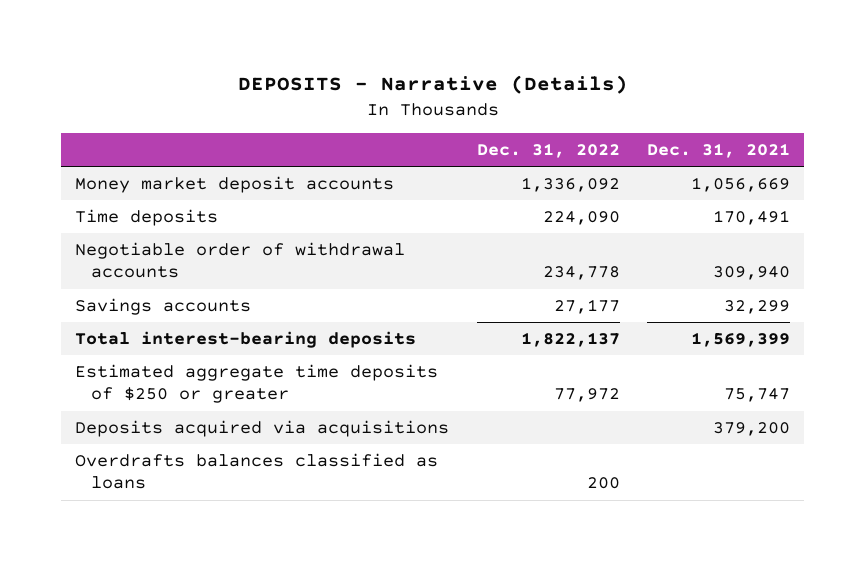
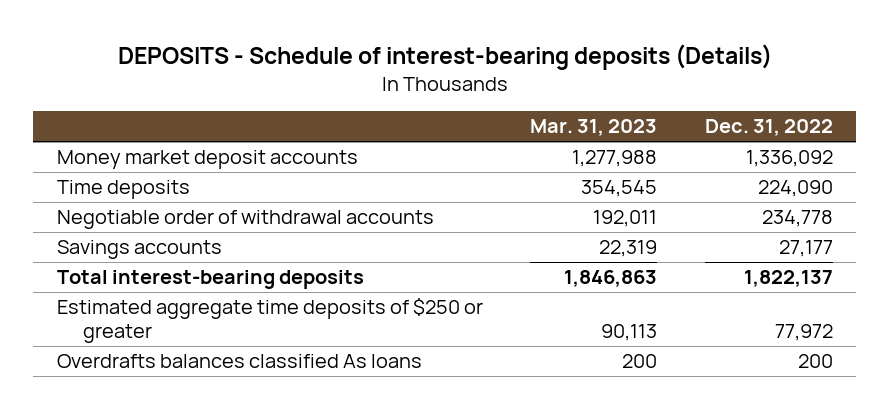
[237,74,628,94] DEPOSITS - Narrative (Details) -> [117,44,772,71] DEPOSITS - Schedule of interest-bearing deposits (Details)
[647,142,791,158] Dec. 31, 2021 -> none
none -> [530,119,658,137] Mar. 31, 2023
[75,419,450,437] Deposits acquired via acquisitions -> none
[75,452,439,490] Overdrafts balances classified as loans -> [56,354,422,369] Overdrafts balances classified As loans

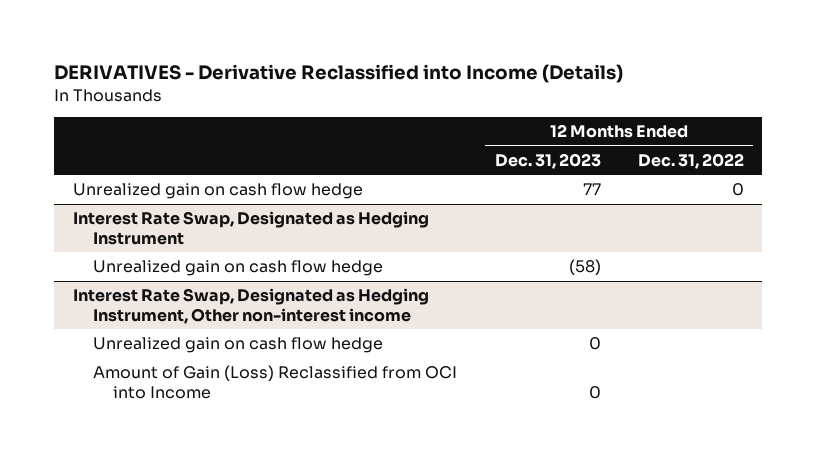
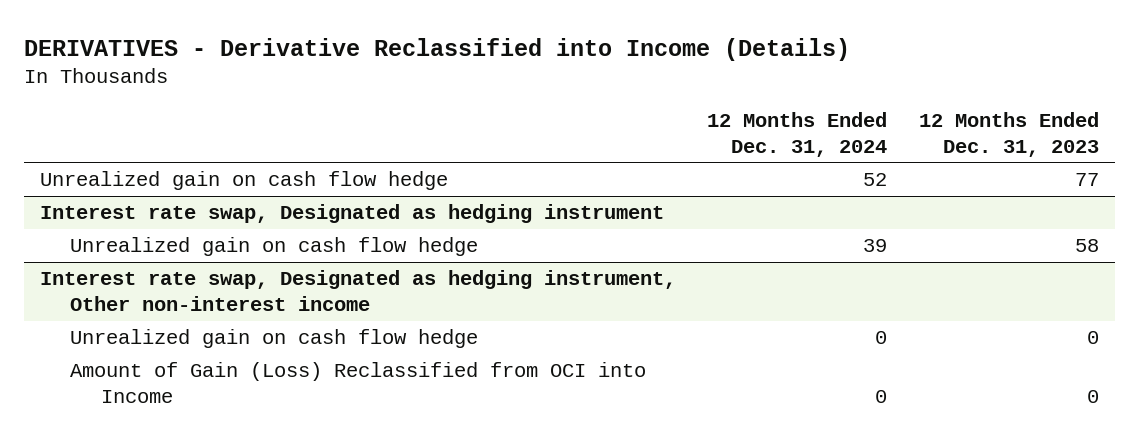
[637,152,744,169] Dec. 31, 2022 -> none
none -> [707,111,888,157] 12 Months Ended Dec. 31, 2024
[73,211,430,245] Interest Rate Swap, Designated as Hedging Instrument -> [39,204,664,224] Interest rate swap, Designated as hedging instrument
[568,259,601,276] (58) -> [1074,239,1099,253] 58
[73,288,430,324] Interest Rate Swap, Designated as Hedging Instrument, Other non-interest income -> [39,270,676,312] Interest rate swap, Designated as hedging instrument, Other non-interest income

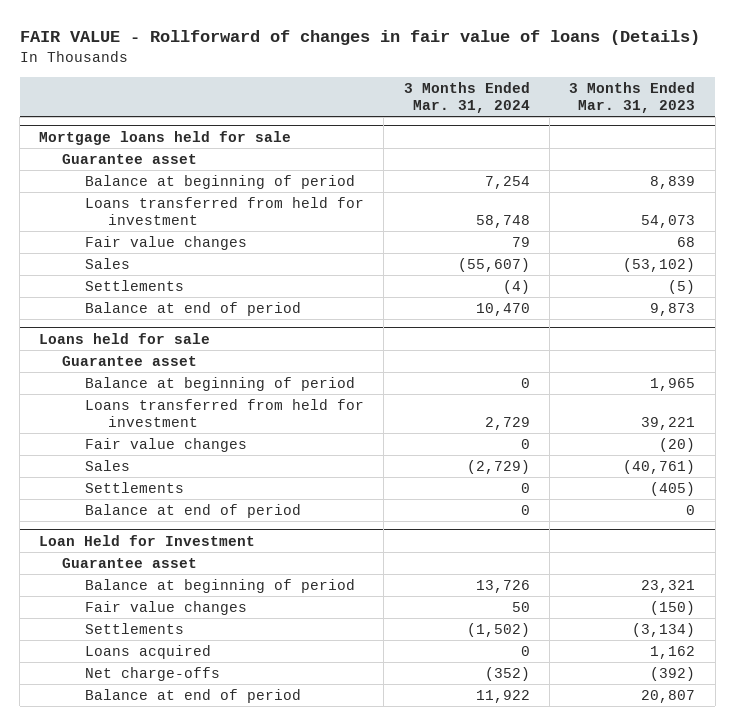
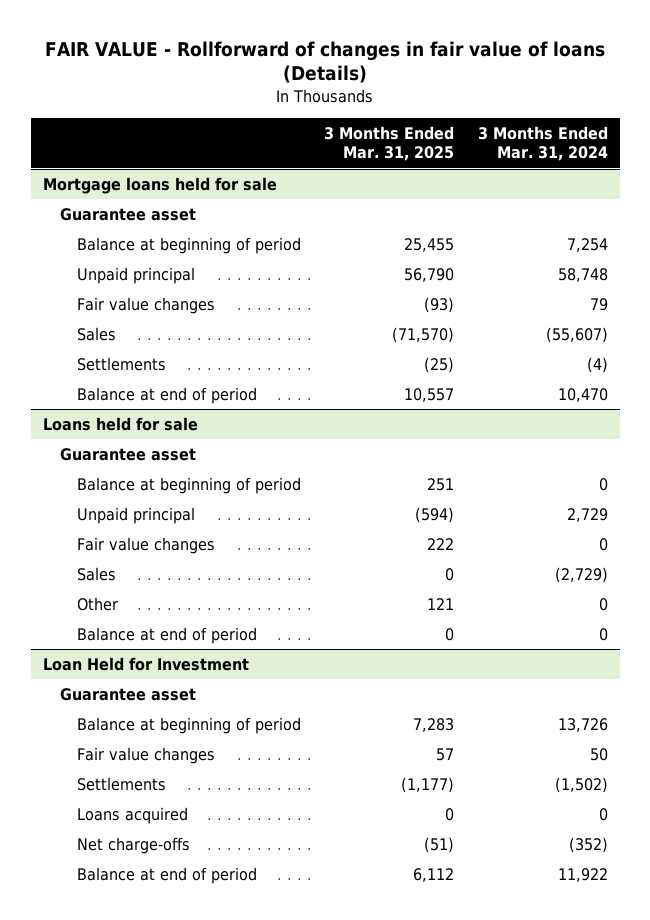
[569,82,696,114] 3 Months Ended Mar. 31, 2023 -> none
none -> [324,126,455,162] 3 Months Ended Mar. 31, 2025
[84,196,364,226] Loans transferred from held for investment -> [76,267,195,285] Unpaid principal
[84,398,364,428] Loans transferred from held for investment -> [76,507,195,525] Unpaid principal
[84,481,184,493] Settlements -> none
none -> [76,597,118,612] Other

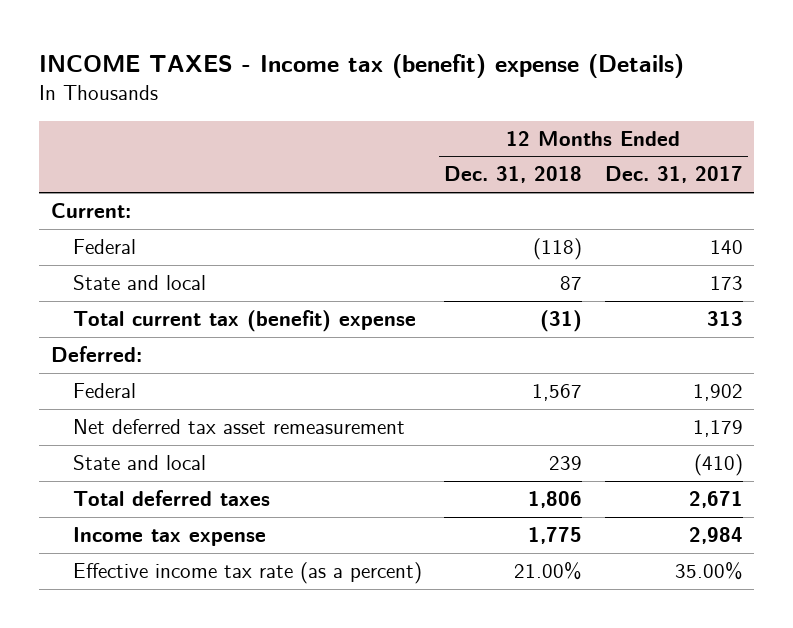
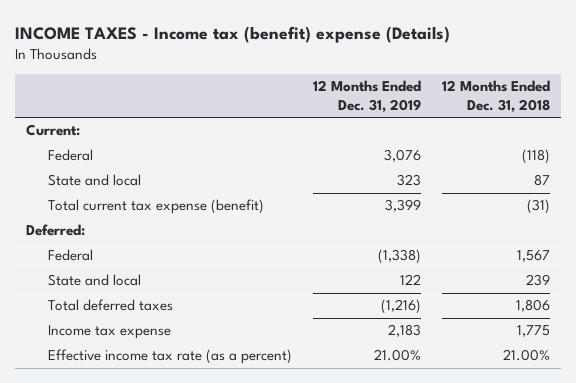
[604,166,743,184] Dec. 31, 2017 -> none
none -> [313,80,422,113] 12 Months Ended Dec. 31, 2019
[72,310,416,333] Total current tax (benefit) expense -> [48,199,265,215] Total current tax expense (benefit)
[72,419,405,435] Net deferred tax asset remeasurement -> none

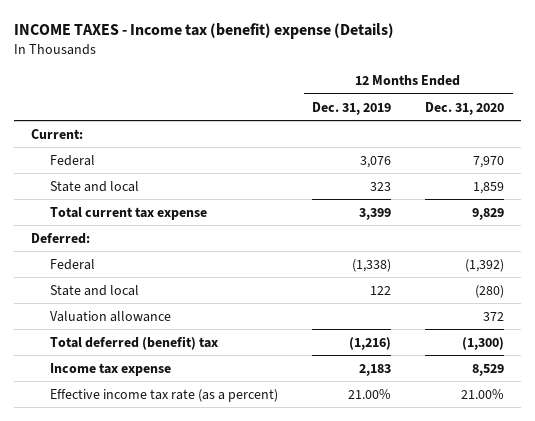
[442,80,551,113] 12 Months Ended Dec. 31, 2018 -> none
none -> [425,101,505,115] Dec. 31, 2020
[48,199,265,215] Total current tax expense (benefit) -> [50,206,208,220] Total current tax expense
none -> [50,310,172,322] Valuation allowance
[48,299,174,312] Total deferred taxes -> [50,335,219,350] Total deferred (benefit) tax

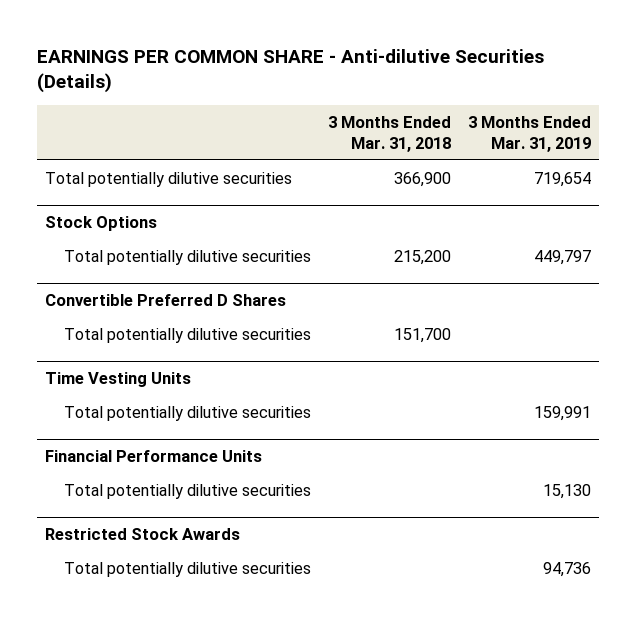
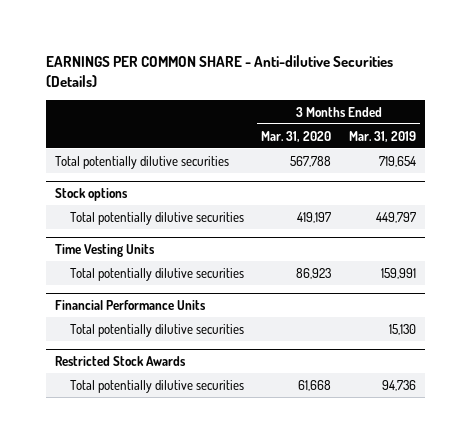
[328,115,452,152] 3 Months Ended Mar. 31, 2018 -> none
none -> [261,130,332,142] Mar. 31, 2020
[45,216,158,232] Stock Options -> [54,187,128,201] Stock options
[45,294,287,307] Convertible Preferred D Shares -> none
[64,327,312,343] Total potentially dilutive securities -> none

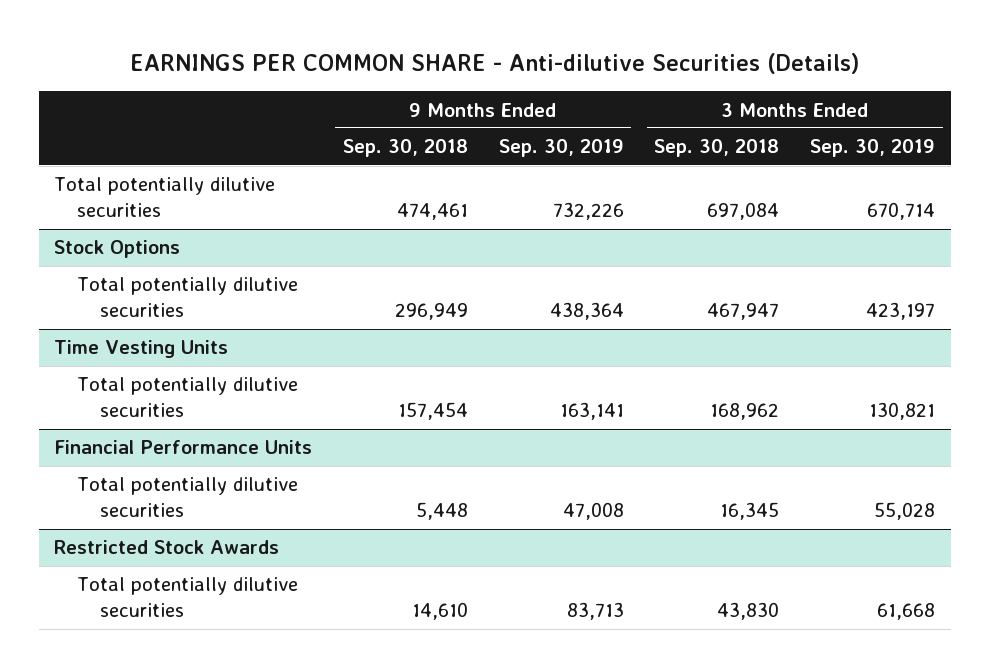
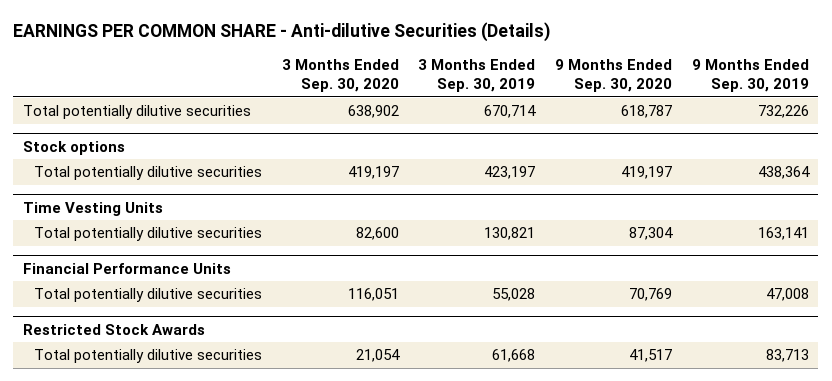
[342,139,468,158] Sep. 30, 2018 -> none
[654,139,780,158] Sep. 30, 2018 -> none
none -> [281,59,399,93] 3 Months Ended Sep. 30, 2020
none -> [554,59,672,93] 9 Months Ended Sep. 30, 2020
[54,240,181,259] Stock Options -> [23,140,126,155] Stock options

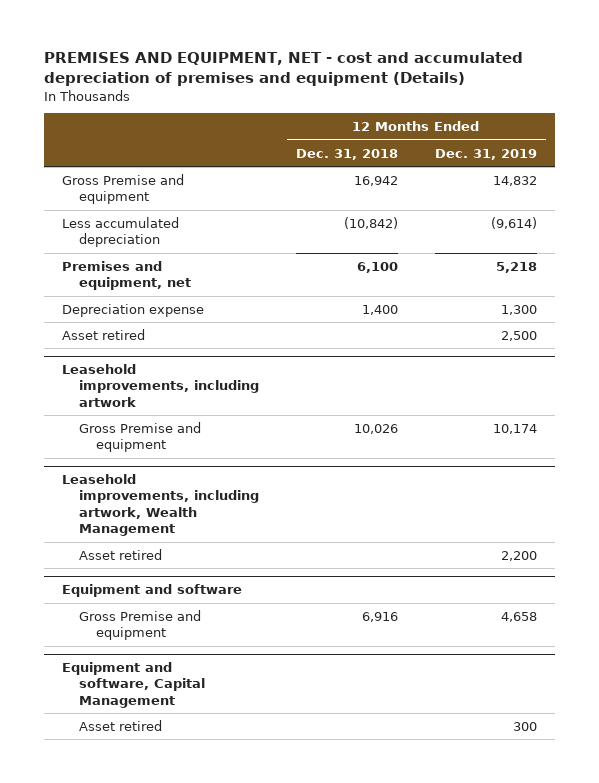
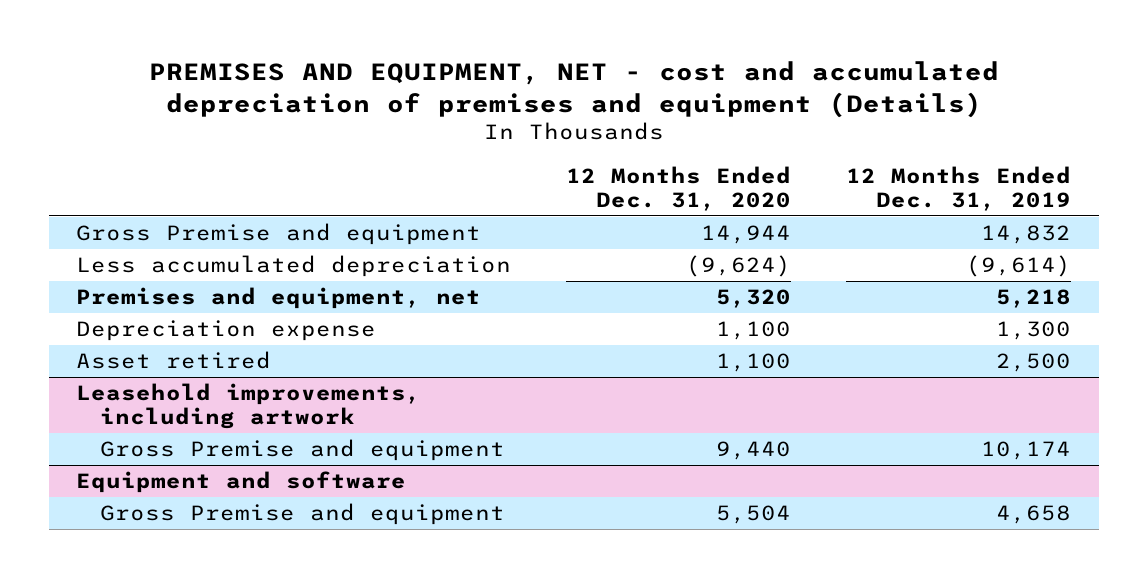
[295,148,398,160] Dec. 31, 2018 -> none
none -> [566,165,792,211] 12 Months Ended Dec. 31, 2020
[62,474,259,537] Leasehold improvements, including artwork, Wealth Management -> none
[78,548,162,560] Asset retired -> none
[62,662,205,708] Equipment and software, Capital Management -> none
[78,719,162,731] Asset retired -> none

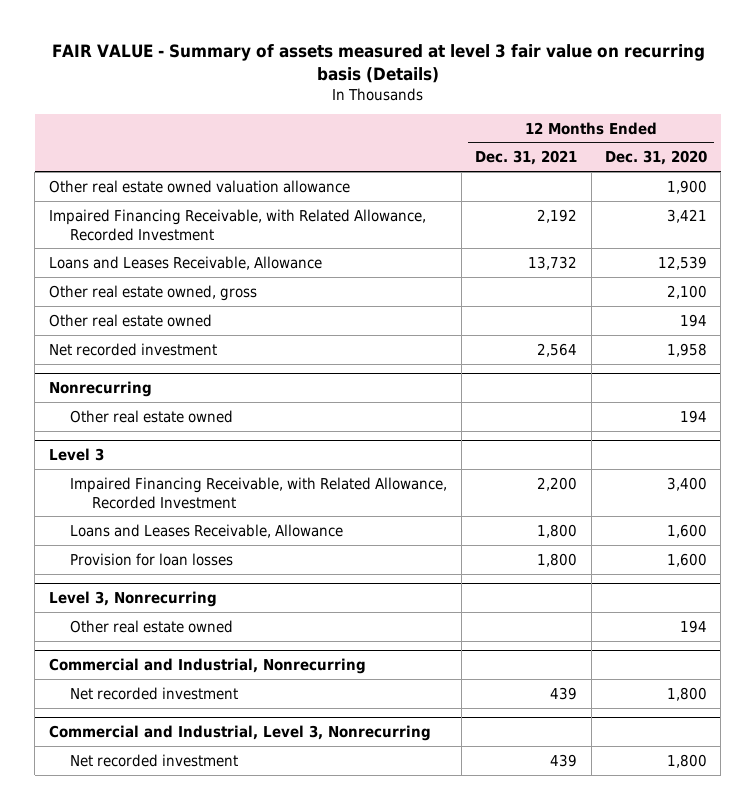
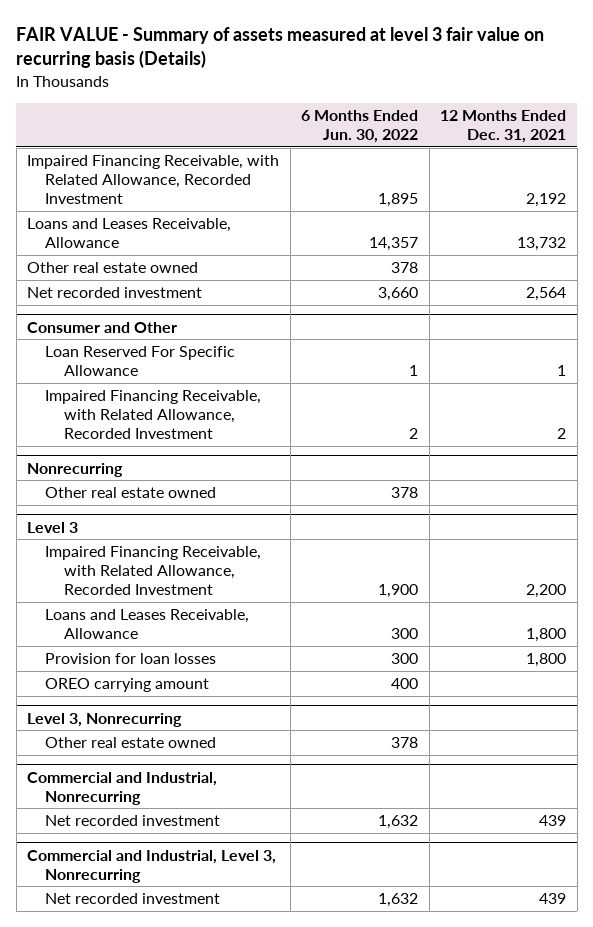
[604,150,707,166] Dec. 31, 2020 -> none
none -> [301,109,419,143] 6 Months Ended Jun. 30, 2022
[48,179,350,193] Other real estate owned valuation allowance -> none
[48,284,257,301] Other real estate owned, gross -> none
none -> [27,321,178,333] Consumer and Other
none -> [45,346,236,377] Loan Reserved For Specific Allowance
none -> [45,390,262,440] Impaired Financing Receivable, with Related Allowance, Recorded Investment
none -> [45,678,210,693] OREO carrying amount

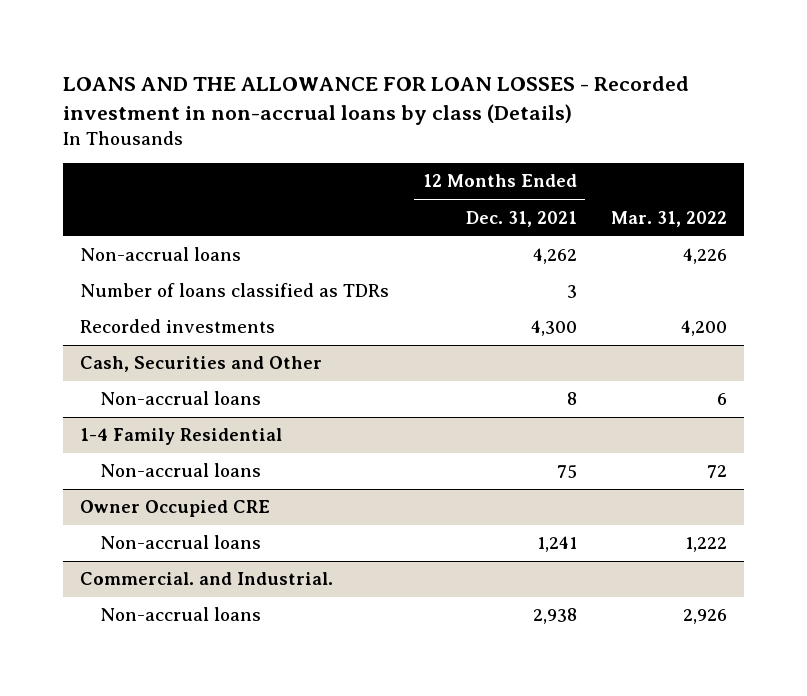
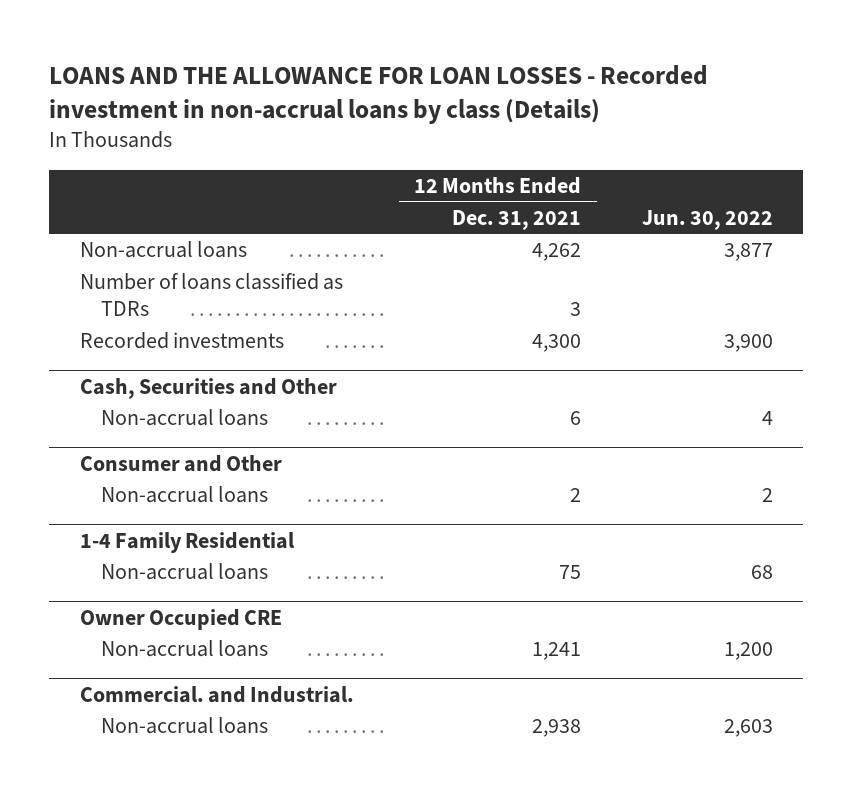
[610,210,727,227] Mar. 31, 2022 -> none
none -> [642,209,774,230] Jun. 30, 2022
[566,392,577,406] 8 -> [570,411,582,426] 6
none -> [79,454,282,472] Consumer and Other
none -> [101,486,269,504] Non-accrual loans

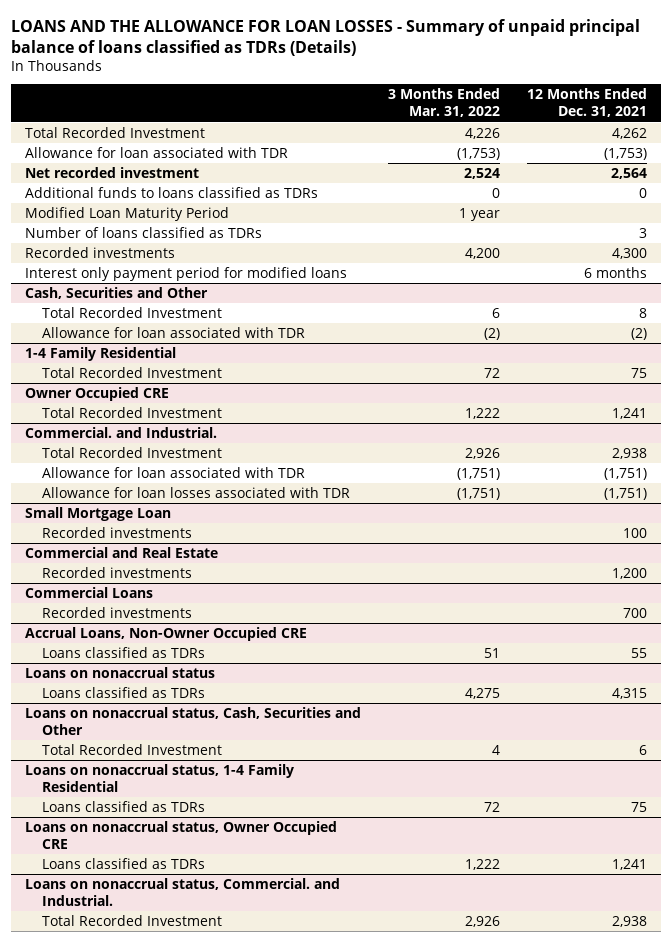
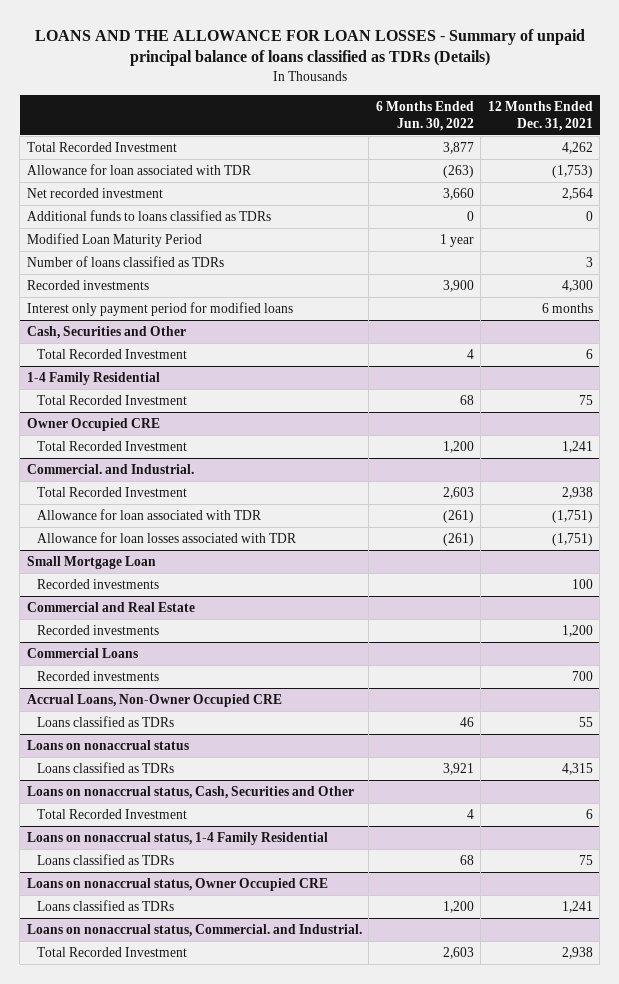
[387,87,500,118] 3 Months Ended Mar. 31, 2022 -> none
none -> [375,100,474,131] 6 Months Ended Jun. 30, 2022
[41,326,305,338] Allowance for loan associated with TDR -> none
[639,307,648,318] 8 -> [585,349,593,360] 6

